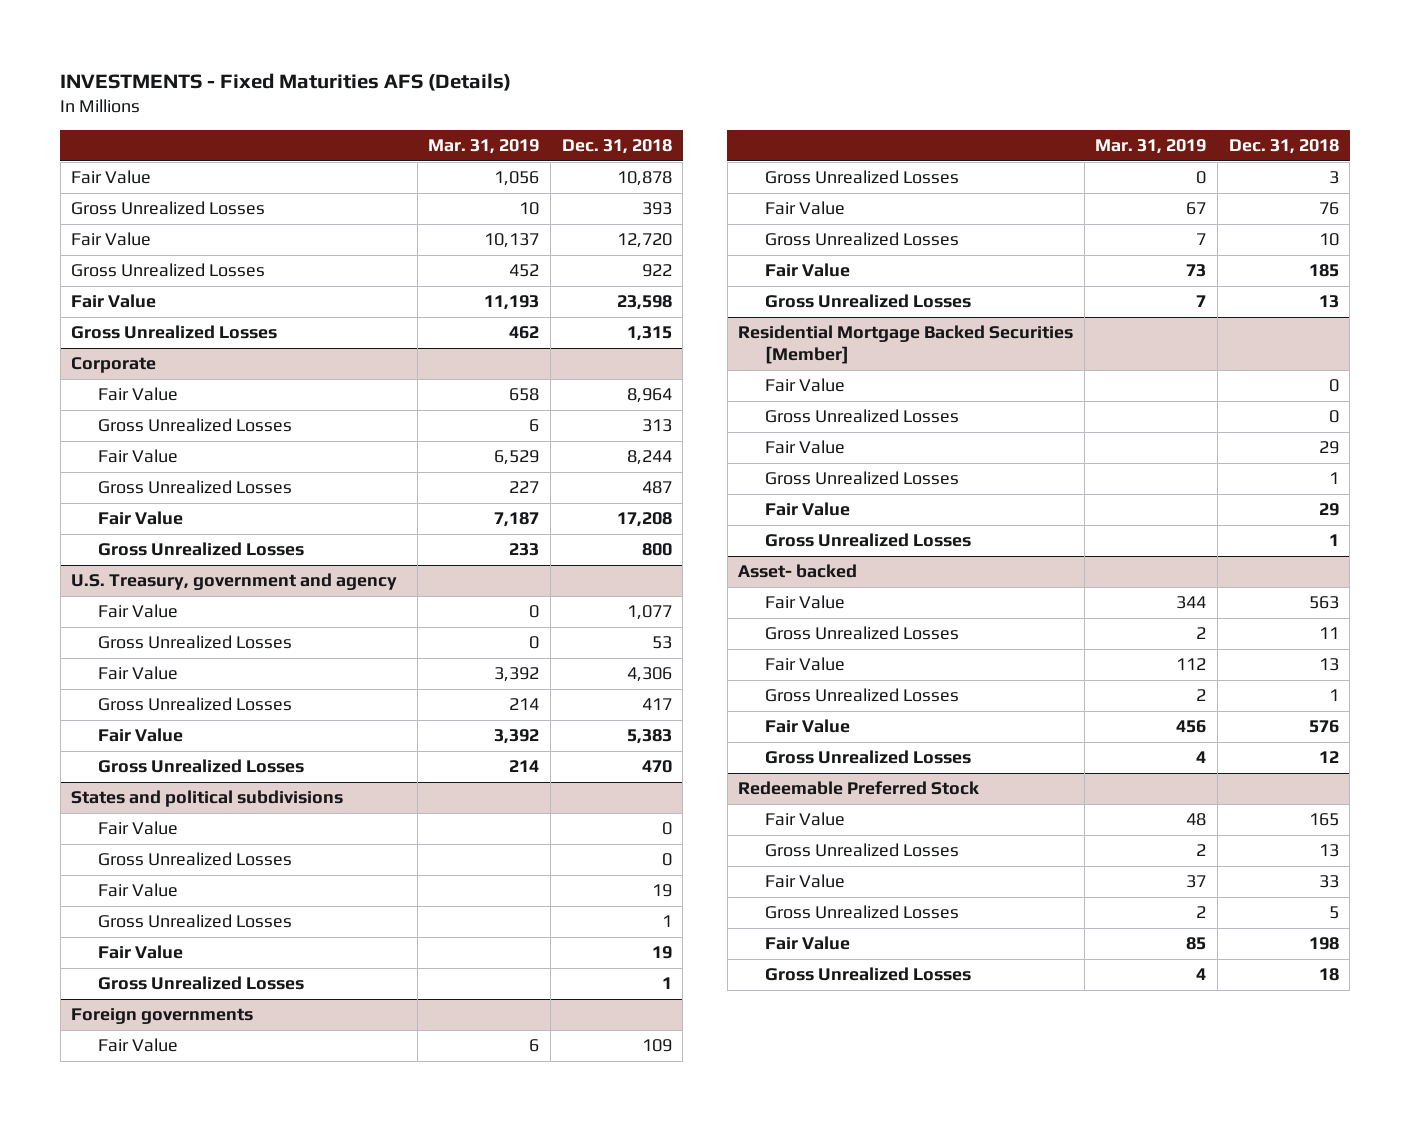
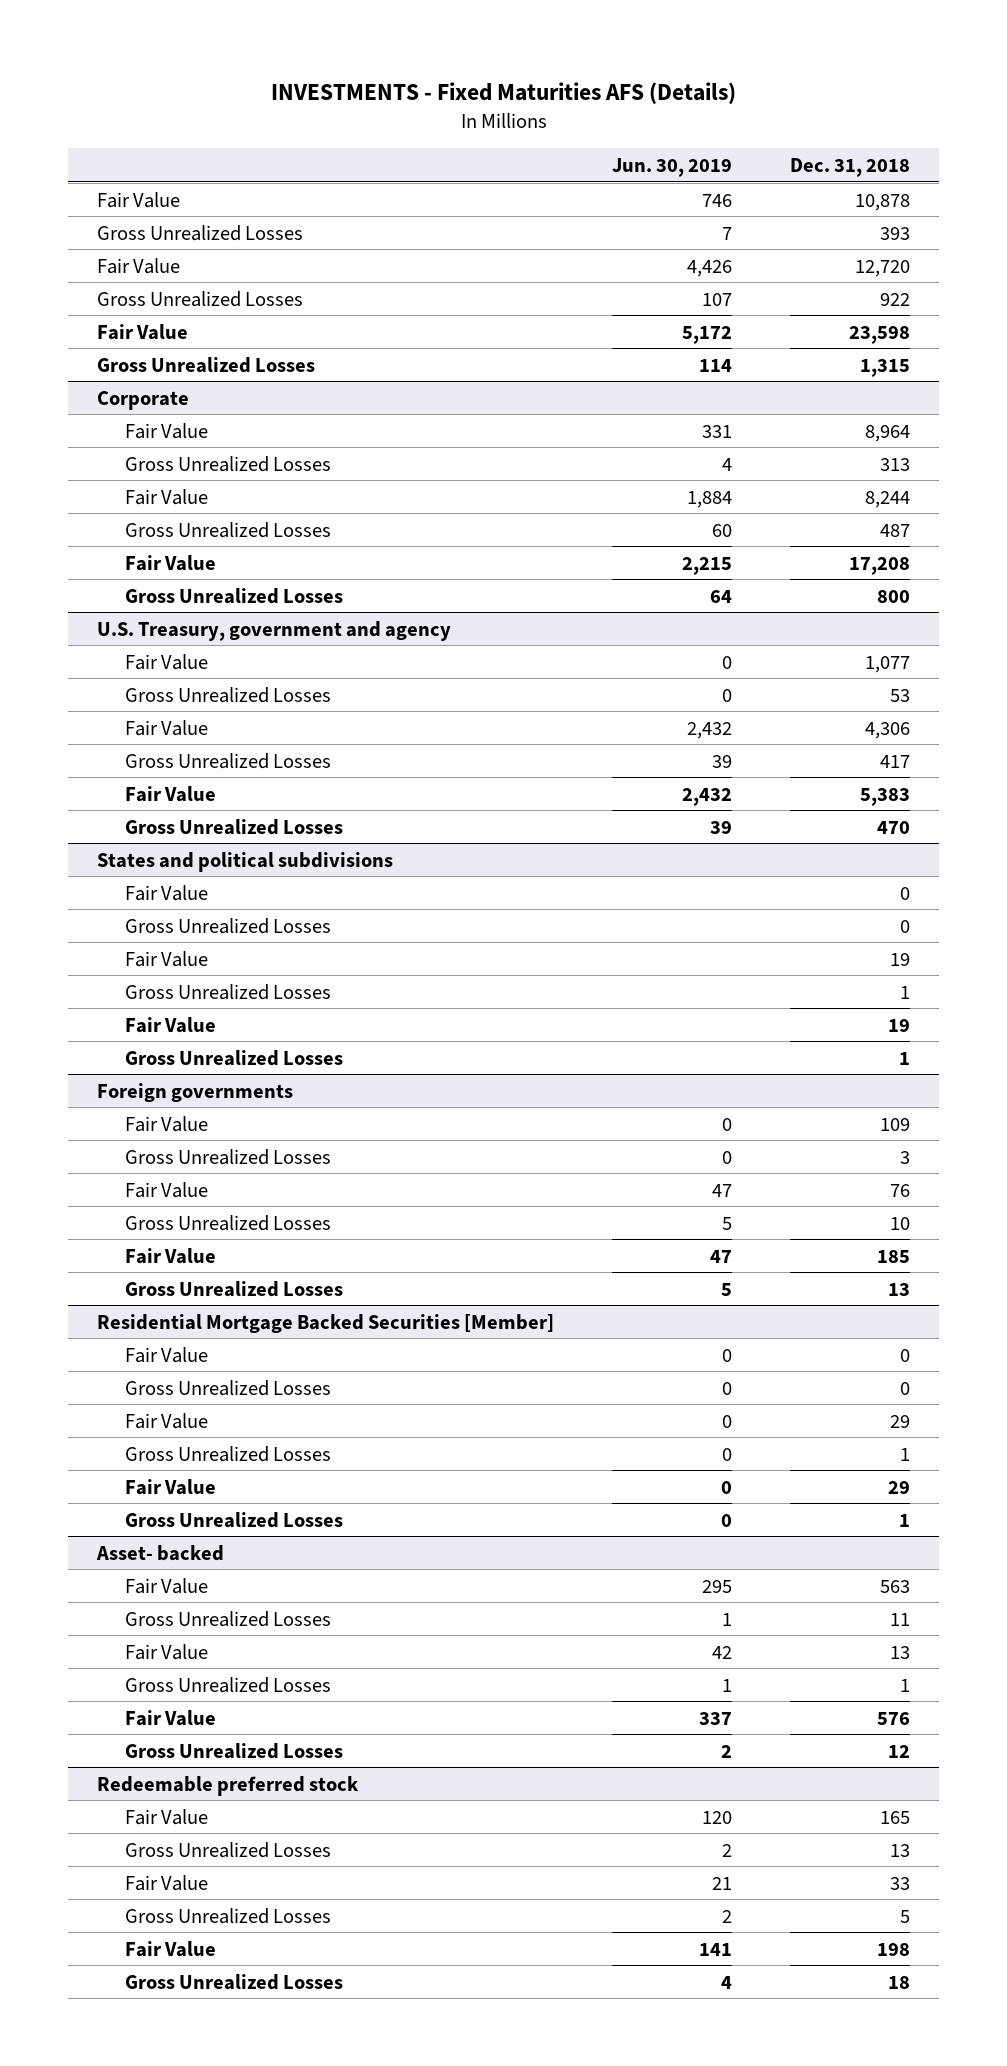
[428,139,540,155] Mar. 31, 2019 -> none
none -> [612,157,733,177] Jun. 30, 2019
[738,781,980,796] Redeemable Preferred Stock -> [97,1775,360,1796] Redeemable preferred stock

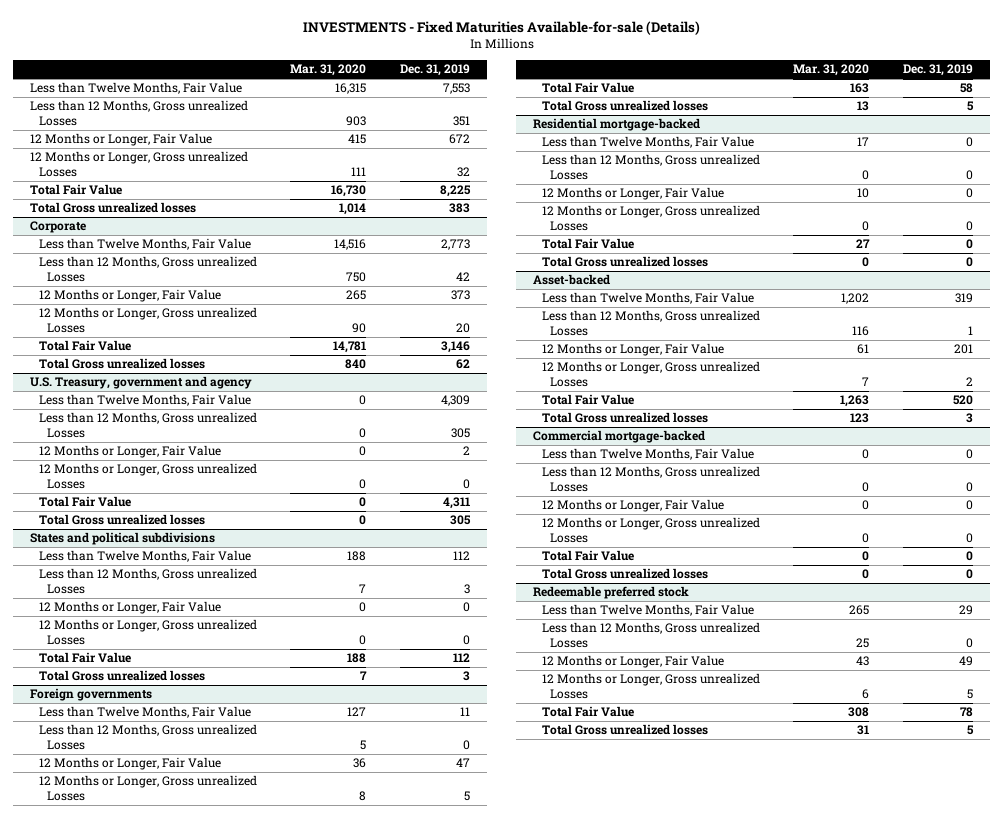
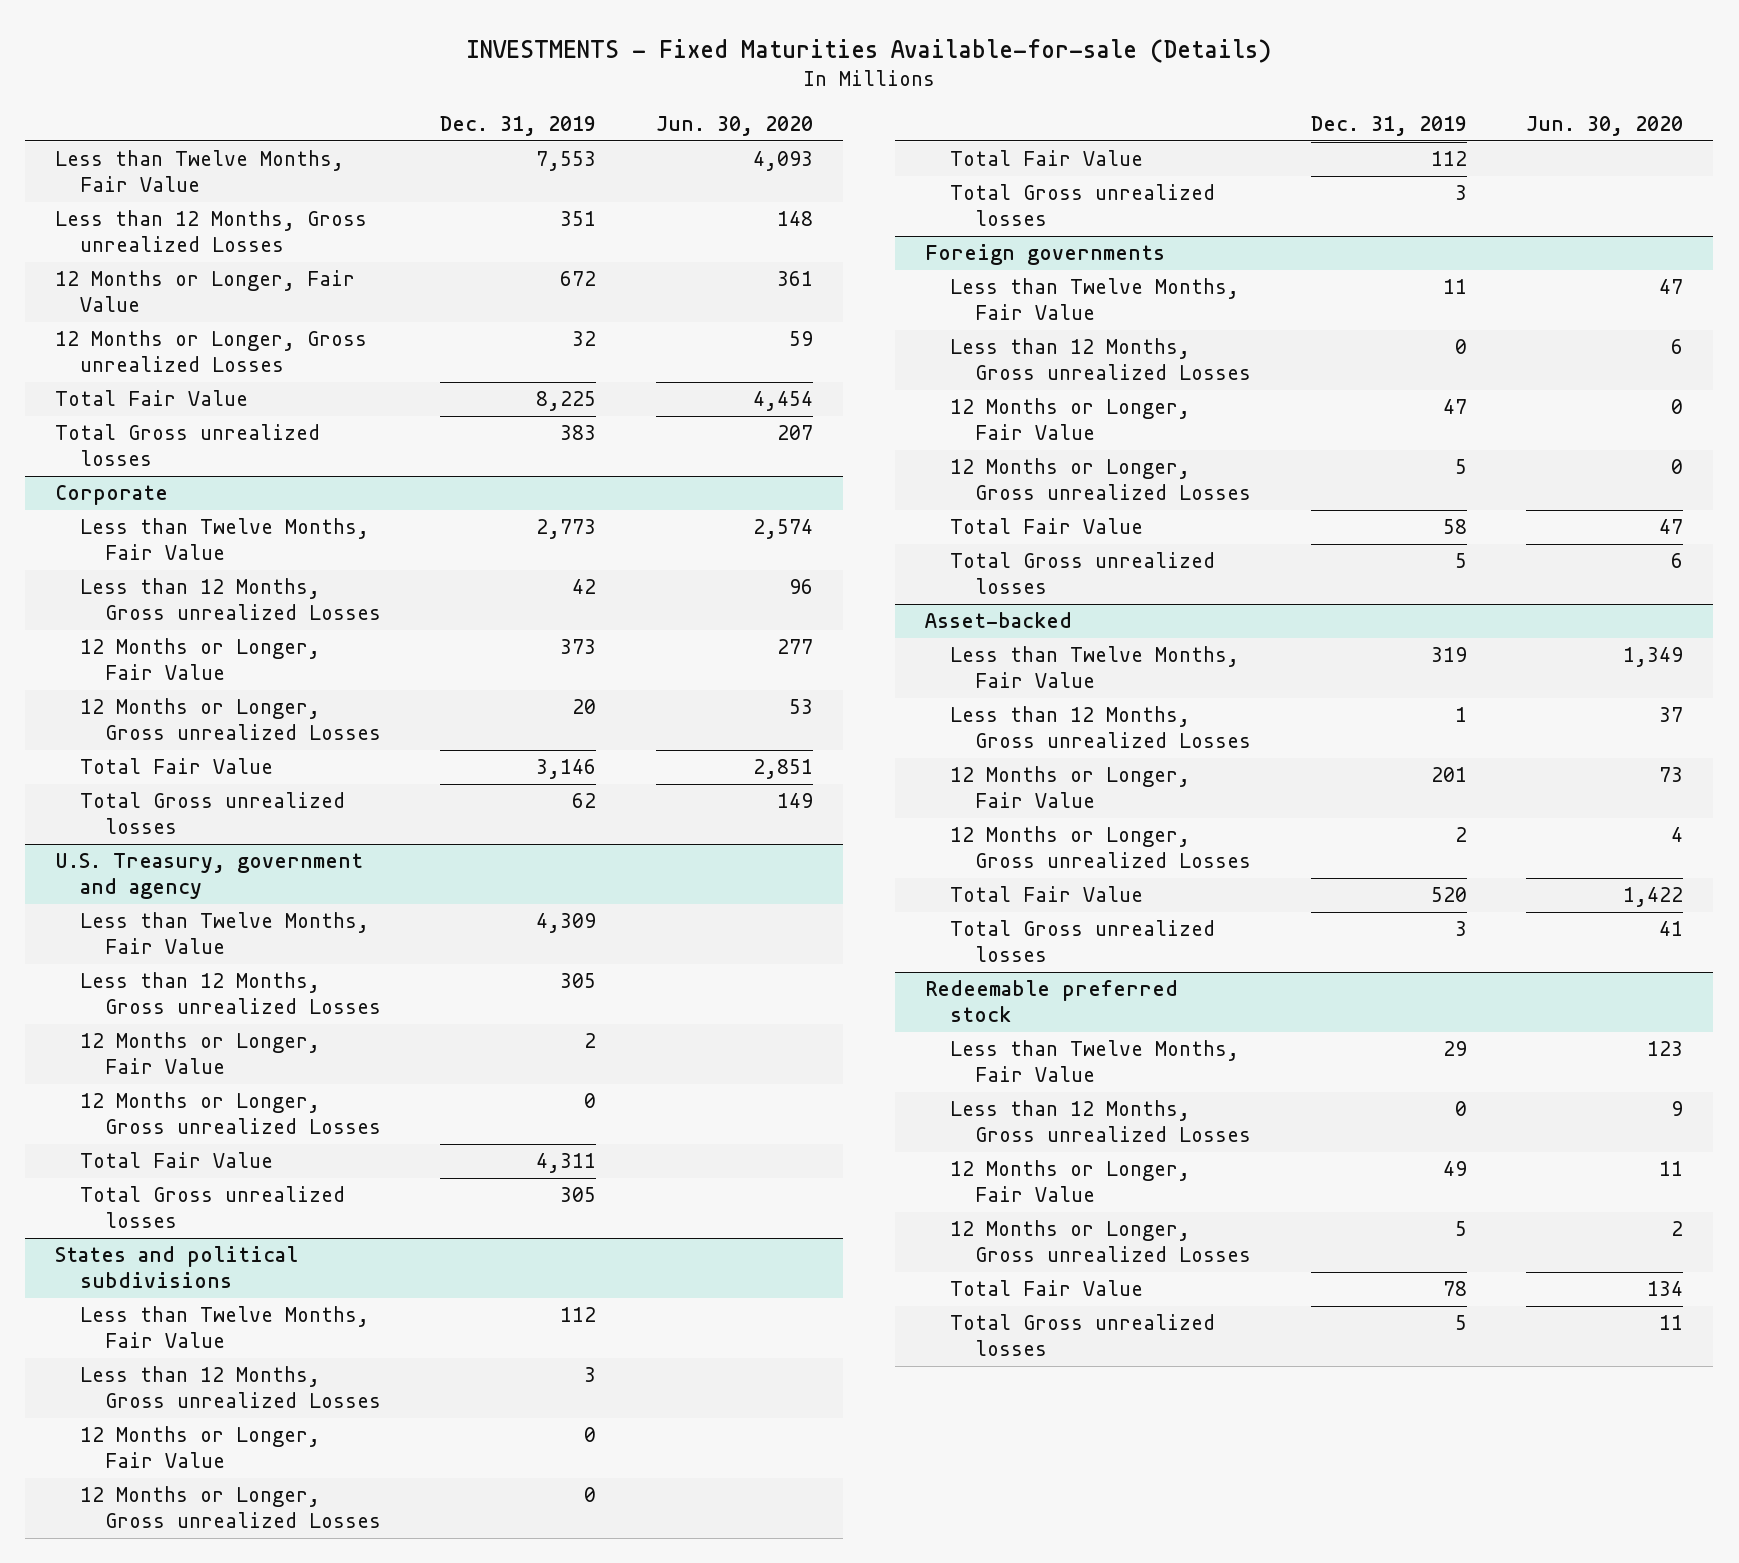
[290,64,367,77] Mar. 31, 2020 -> none
none -> [656,116,814,137] Jun. 30, 2020
[533,118,701,132] Residential mortgage-backed -> none
[541,136,754,149] Less than Twelve Months, Fair Value -> none
[541,154,760,181] Less than 12 Months, Gross unrealized Losses -> none
[541,187,724,201] 12 Months or Longer, Fair Value -> none
[541,205,760,232] 12 Months or Longer, Gross unrealized Losses -> none
[541,238,634,250] Total Fair Value -> none
[541,256,708,268] Total Gross unrealized losses -> none
[533,430,706,444] Commercial mortgage-backed -> none
[541,448,754,461] Less than Twelve Months, Fair Value -> none
[541,466,760,493] Less than 12 Months, Gross unrealized Losses -> none
[541,499,724,513] 12 Months or Longer, Fair Value -> none
[541,517,760,544] 12 Months or Longer, Gross unrealized Losses -> none
[541,550,634,562] Total Fair Value -> none
[541,568,708,580] Total Gross unrealized losses -> none

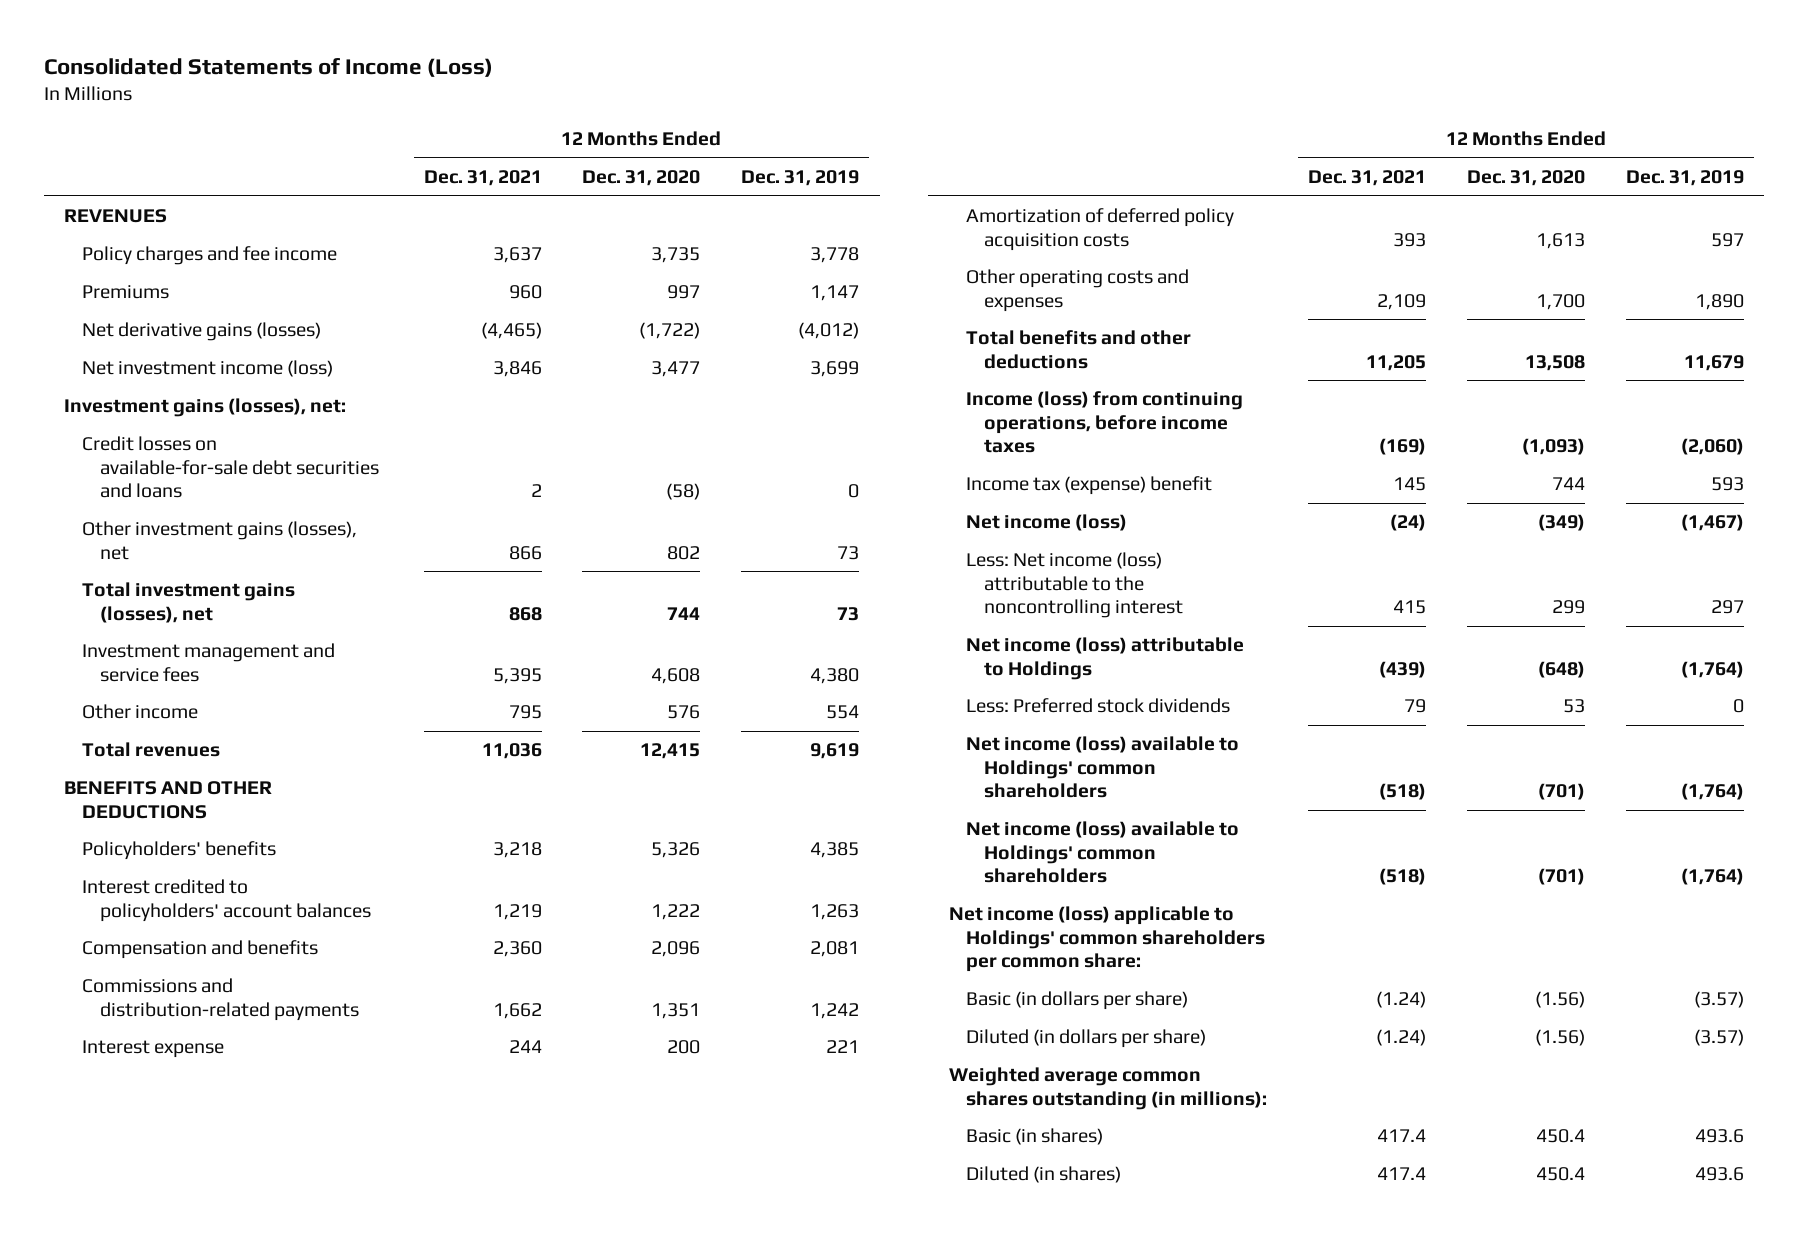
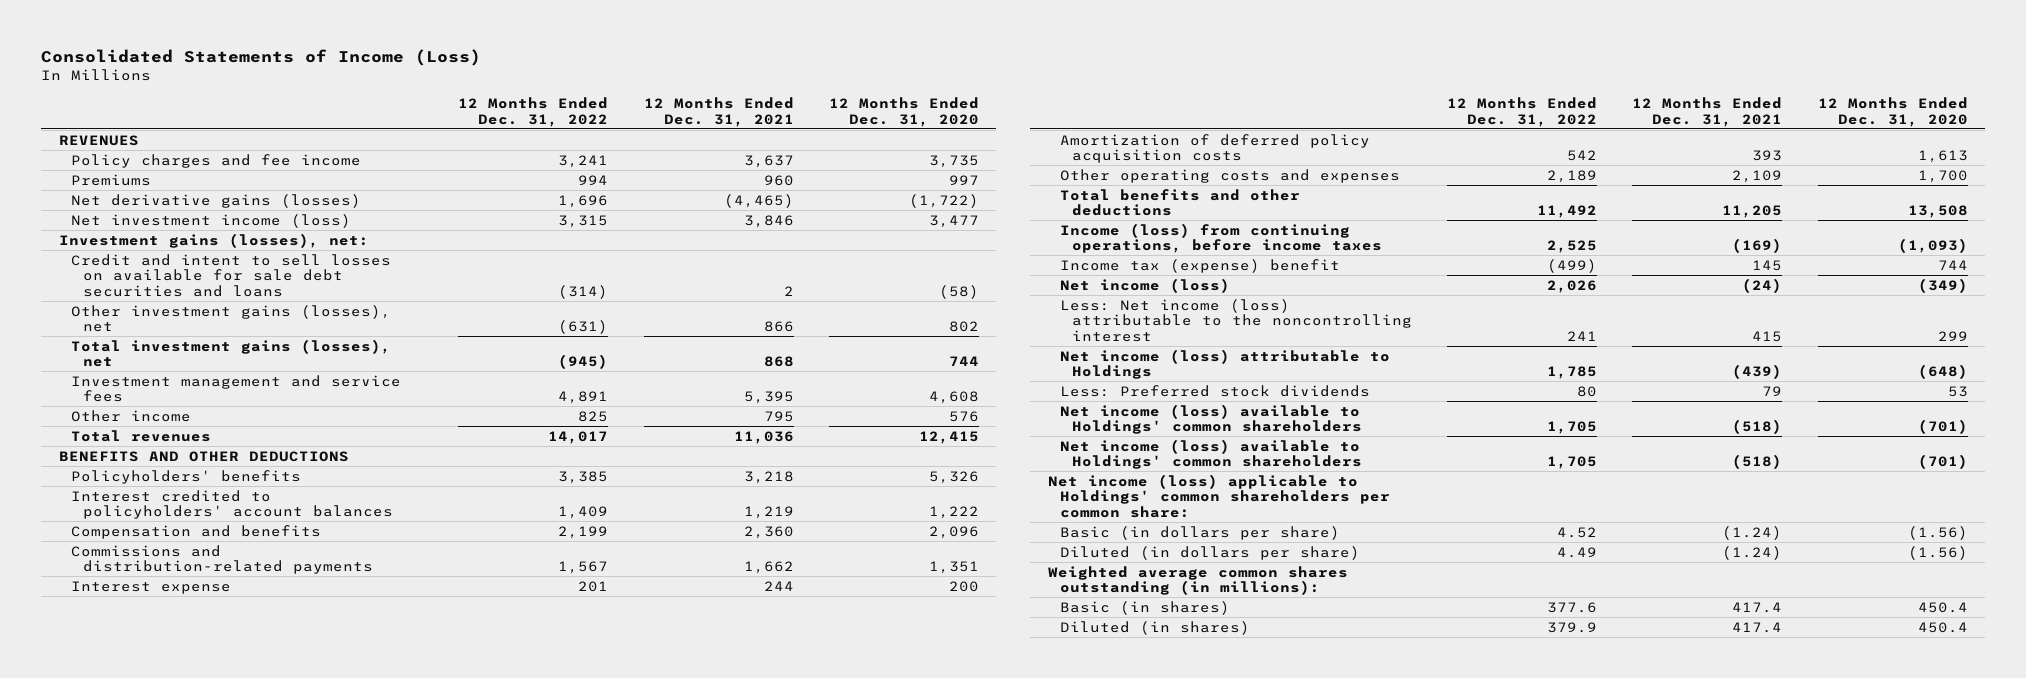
[741,170,860,187] Dec. 31, 2019 -> none
none -> [458,97,609,127] 12 Months Ended Dec. 31, 2022
[81,436,379,498] Credit losses on available-for-sale debt securities and loans -> [70,253,391,297] Credit and intent to sell losses on available for sale debt securities and loans

